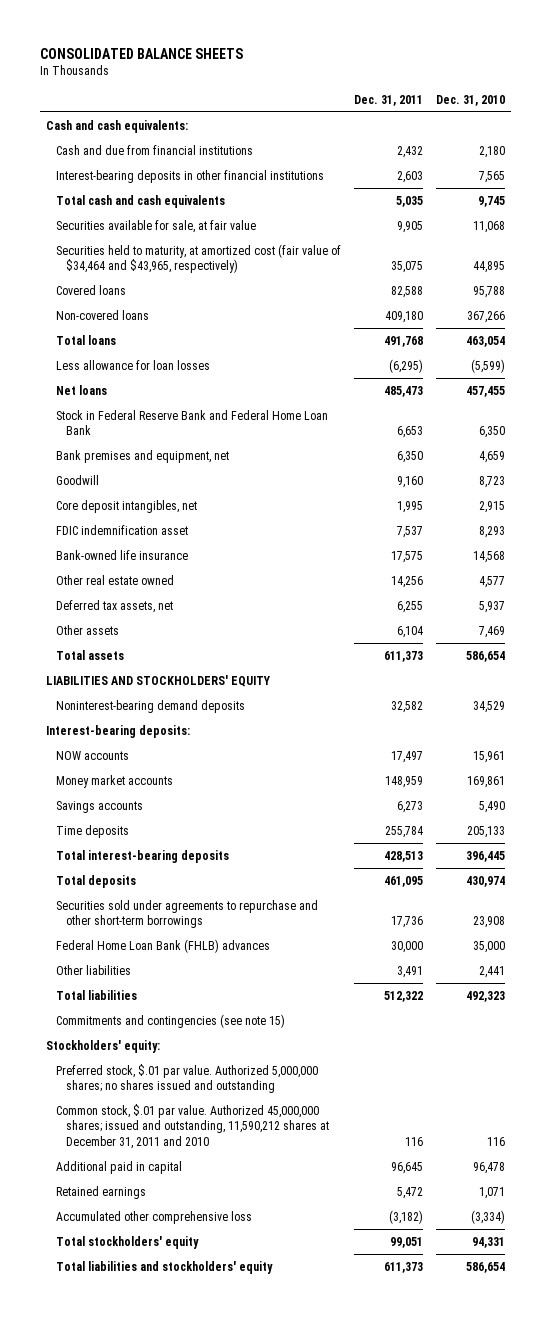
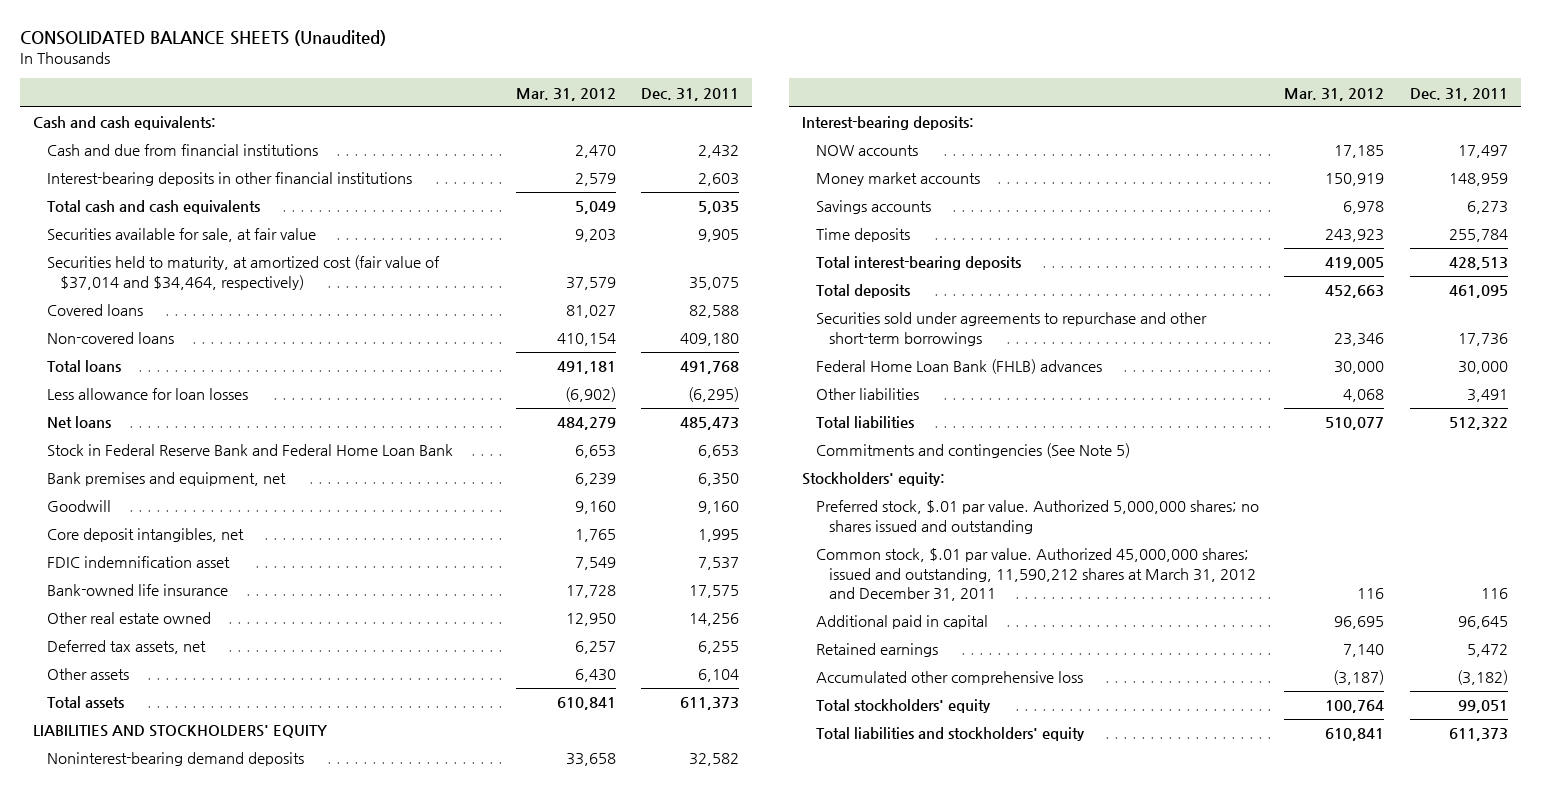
[39,47,243,59] CONSOLIDATED BALANCE SHEETS -> [20,30,387,47] CONSOLIDATED BALANCE SHEETS (Unaudited)
[435,94,505,106] Dec. 31, 2010 -> none
none -> [515,87,616,101] Mar. 31, 2012
[56,243,342,274] Securities held to maturity, at amortized cost (fair value of $34,464 and $43,965, respectively) -> [46,255,440,290] Securities held to maturity, at amortized cost (fair value of $37,014 and $34,464, respectively)
[56,1013,286,1028] Commitments and contingencies (see note 15) -> [815,443,1130,459] Commitments and contingencies (See Note 5)
[56,1103,330,1149] Common stock, $.01 par value. Authorized 45,000,000 shares; issued and outstanding, 11,590,212 shares at December 31, 2011 and 2010 -> [815,548,1257,601] Common stock, $.01 par value. Authorized 45,000,000 shares; issued and outstanding, 11,590,212 shares at March 31, 2012 and December 31, 2011

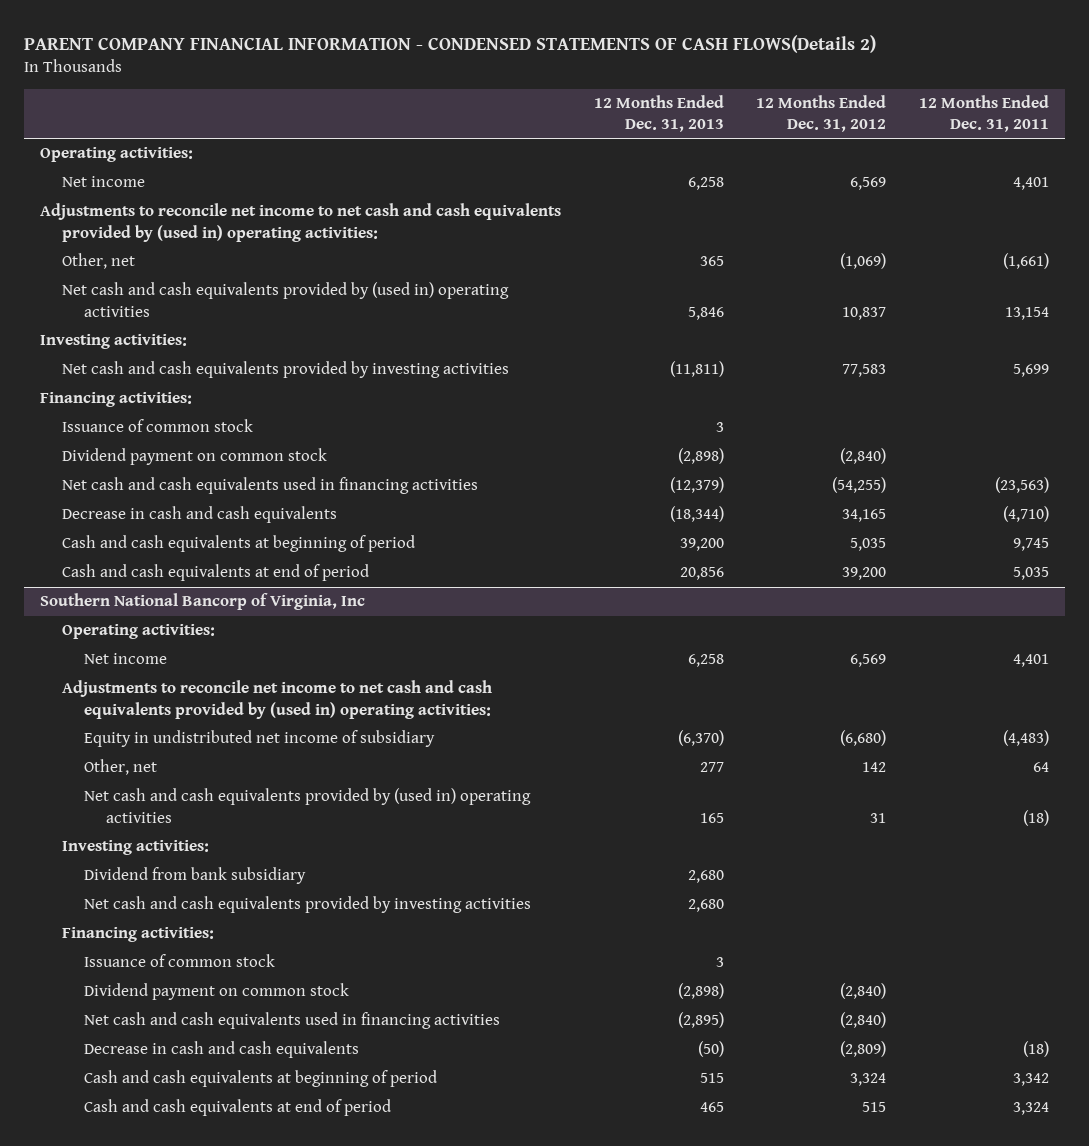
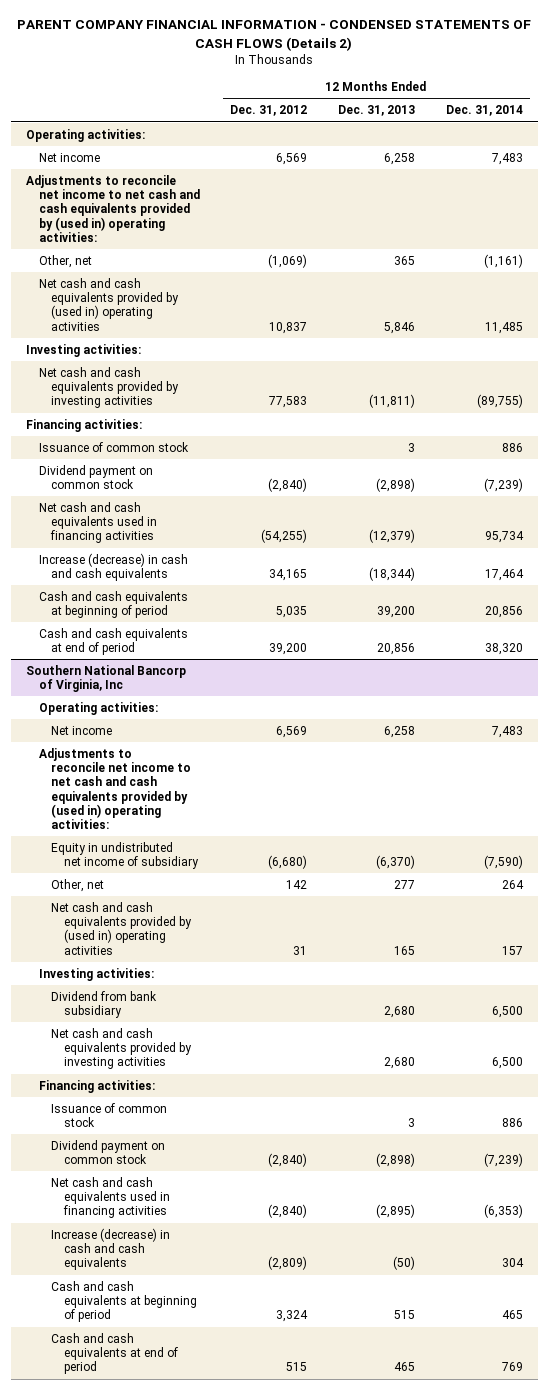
[24,34,877,53] PARENT COMPANY FINANCIAL INFORMATION - CONDENSED STATEMENTS OF CASH FLOWS(Details 2) -> [17,20,532,51] PARENT COMPANY FINANCIAL INFORMATION - CONDENSED STATEMENTS OF CASH FLOWS (Details 2)
[918,94,1049,133] 12 Months Ended Dec. 31, 2011 -> none
none -> [445,105,523,117] Dec. 31, 2014
[62,506,338,524] Decrease in cash and cash equivalents -> [38,552,188,582] Increase (decrease) in cash and cash equivalents
[84,1041,360,1059] Decrease in cash and cash equivalents -> [51,1227,171,1271] Increase (decrease) in cash and cash equivalents

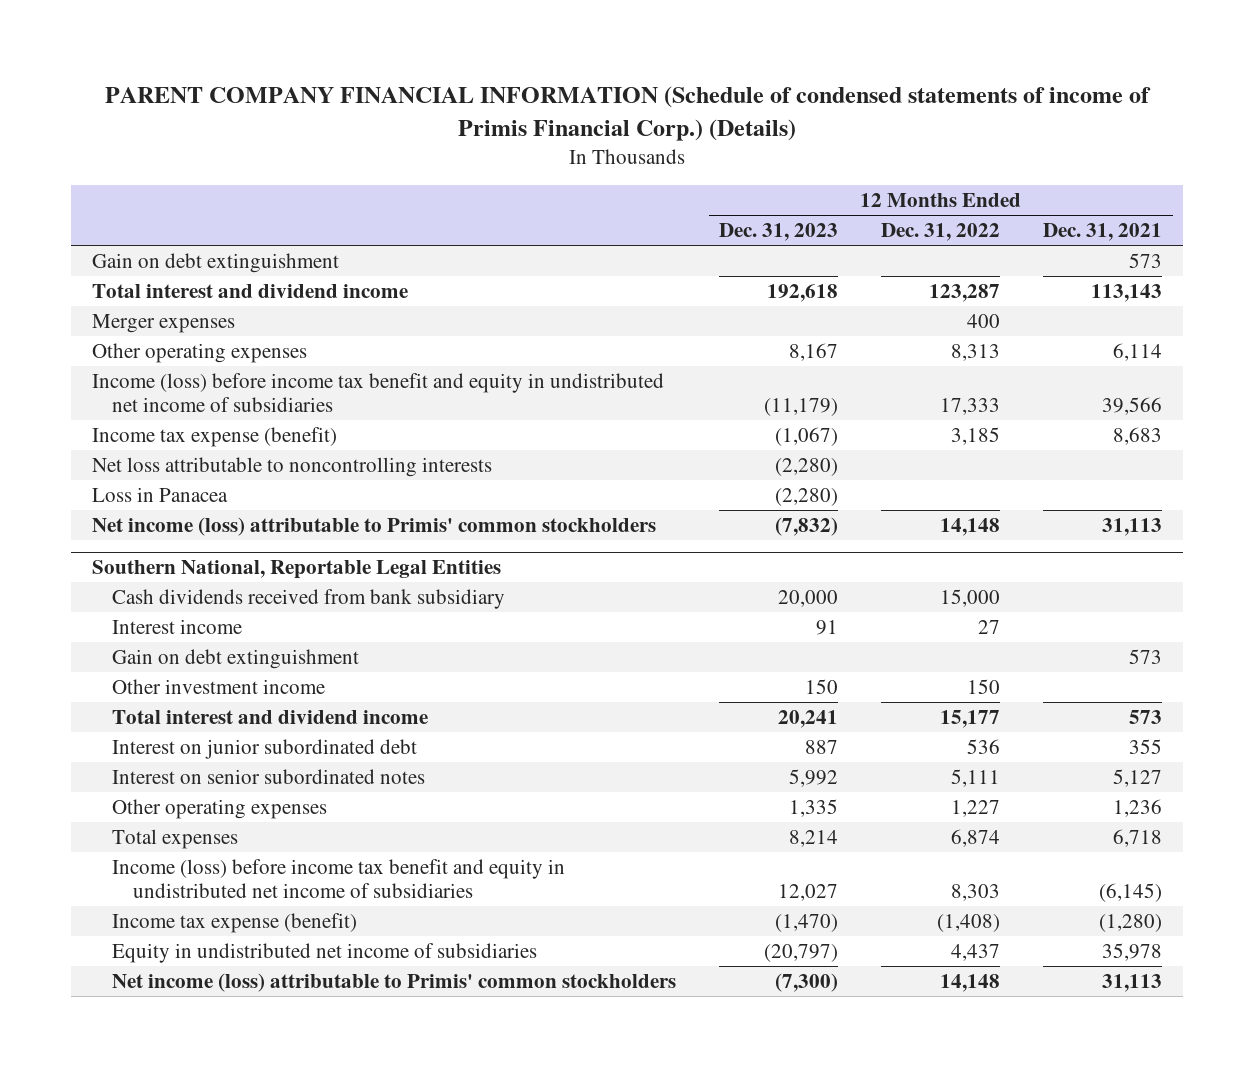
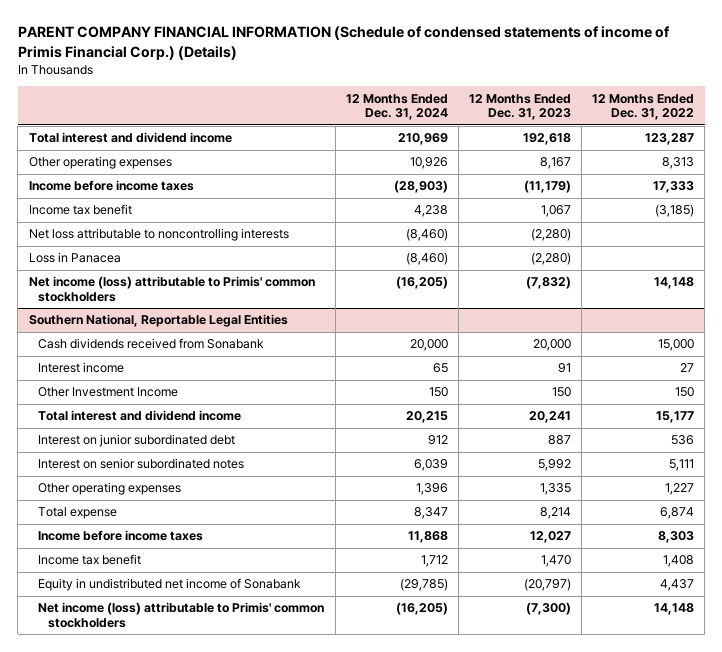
[1043,223,1163,242] Dec. 31, 2021 -> none
none -> [345,93,448,121] 12 Months Ended Dec. 31, 2024
[91,252,339,273] Gain on debt extinguishment -> none
[91,313,235,333] Merger expenses -> none
[91,372,664,413] Income (loss) before income tax benefit and equity in undistributed net income of subsidiaries -> [28,180,194,192] Income before income taxes
[91,426,337,447] Income tax expense (benefit) -> [28,204,132,216] Income tax benefit
[775,426,839,446] (1,067) -> [540,205,571,218] 1,067
[951,426,1001,445] 3,185 -> [654,204,694,218] (3,185)
[112,588,506,609] Cash dividends received from bank subsidiary -> [38,338,265,350] Cash dividends received from Sonabank
[112,648,360,669] Gain on debt extinguishment -> none
[112,678,326,694] Other investment income -> [38,387,179,398] Other Investment Income
[112,828,239,849] Total expenses -> [38,507,118,520] Total expense
[112,858,566,899] Income (loss) before income tax benefit and equity in undistributed net income of subsidiaries -> [38,530,204,542] Income before income taxes
[112,912,358,933] Income tax expense (benefit) -> [38,554,142,566] Income tax benefit
[775,913,839,932] (1,470) -> [540,555,571,568] 1,470
[937,913,1001,932] (1,408) -> [662,555,694,568] 1,408
[112,942,538,963] Equity in undistributed net income of subsidiaries -> [38,578,302,592] Equity in undistributed net income of Sonabank

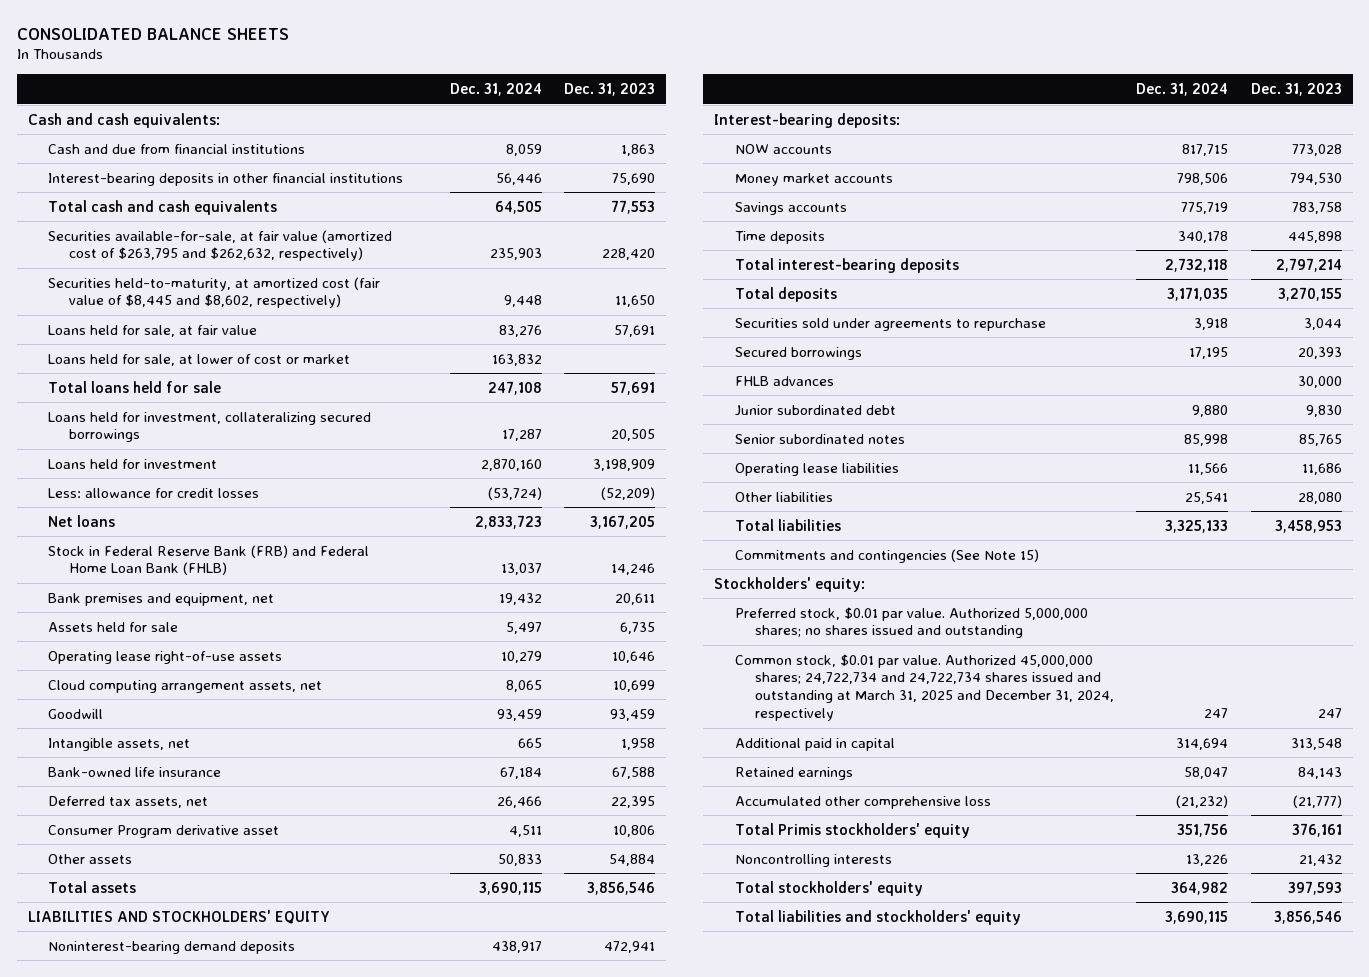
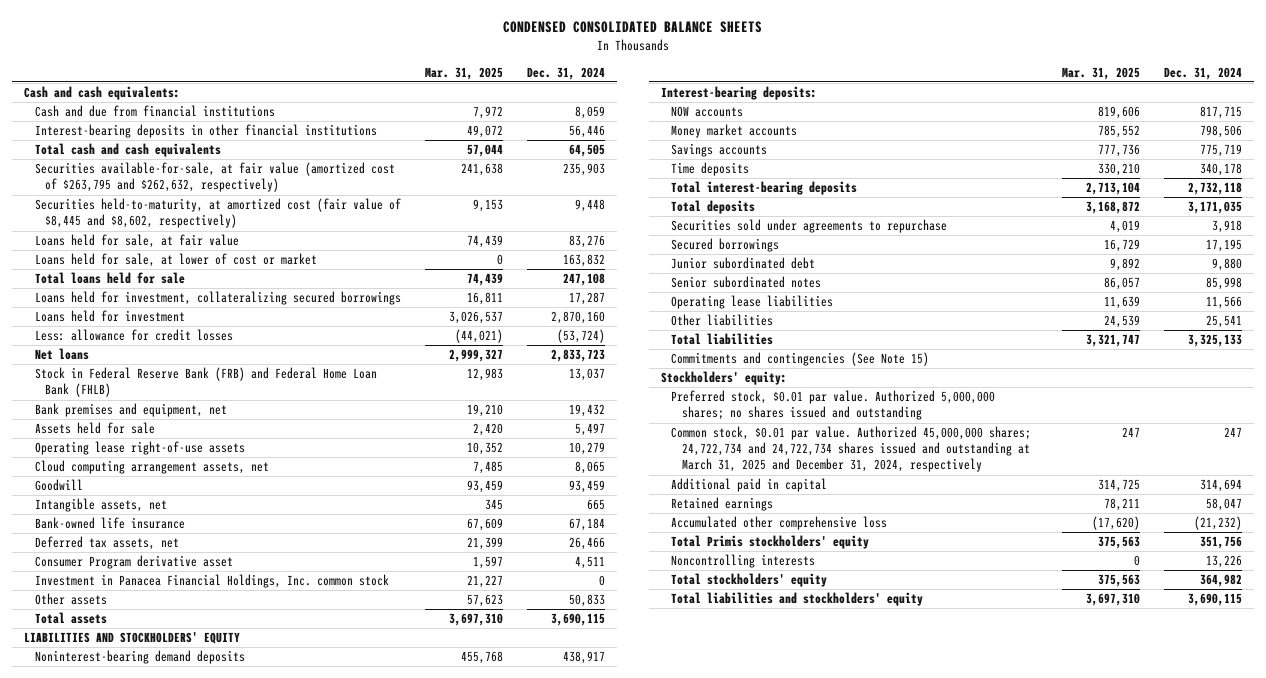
[16,27,289,40] CONSOLIDATED BALANCE SHEETS -> [503,21,763,34] CONDENSED CONSOLIDATED BALANCE SHEETS
[564,82,656,96] Dec. 31, 2023 -> none
none -> [424,66,503,80] Mar. 31, 2025
none -> [34,574,389,589] Investment in Panacea Financial Holdings, Inc. common stock
[734,375,834,386] FHLB advances -> none

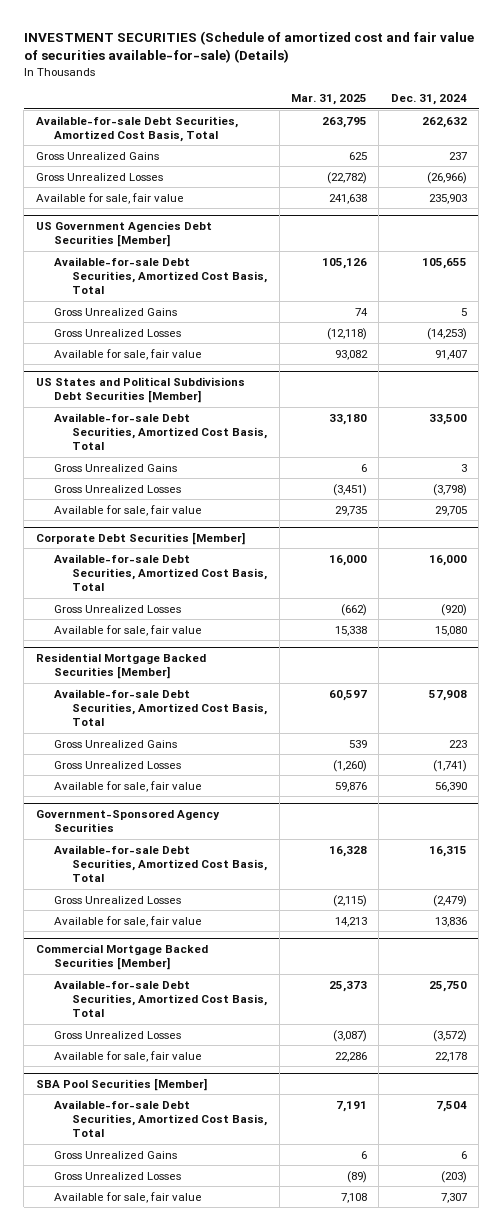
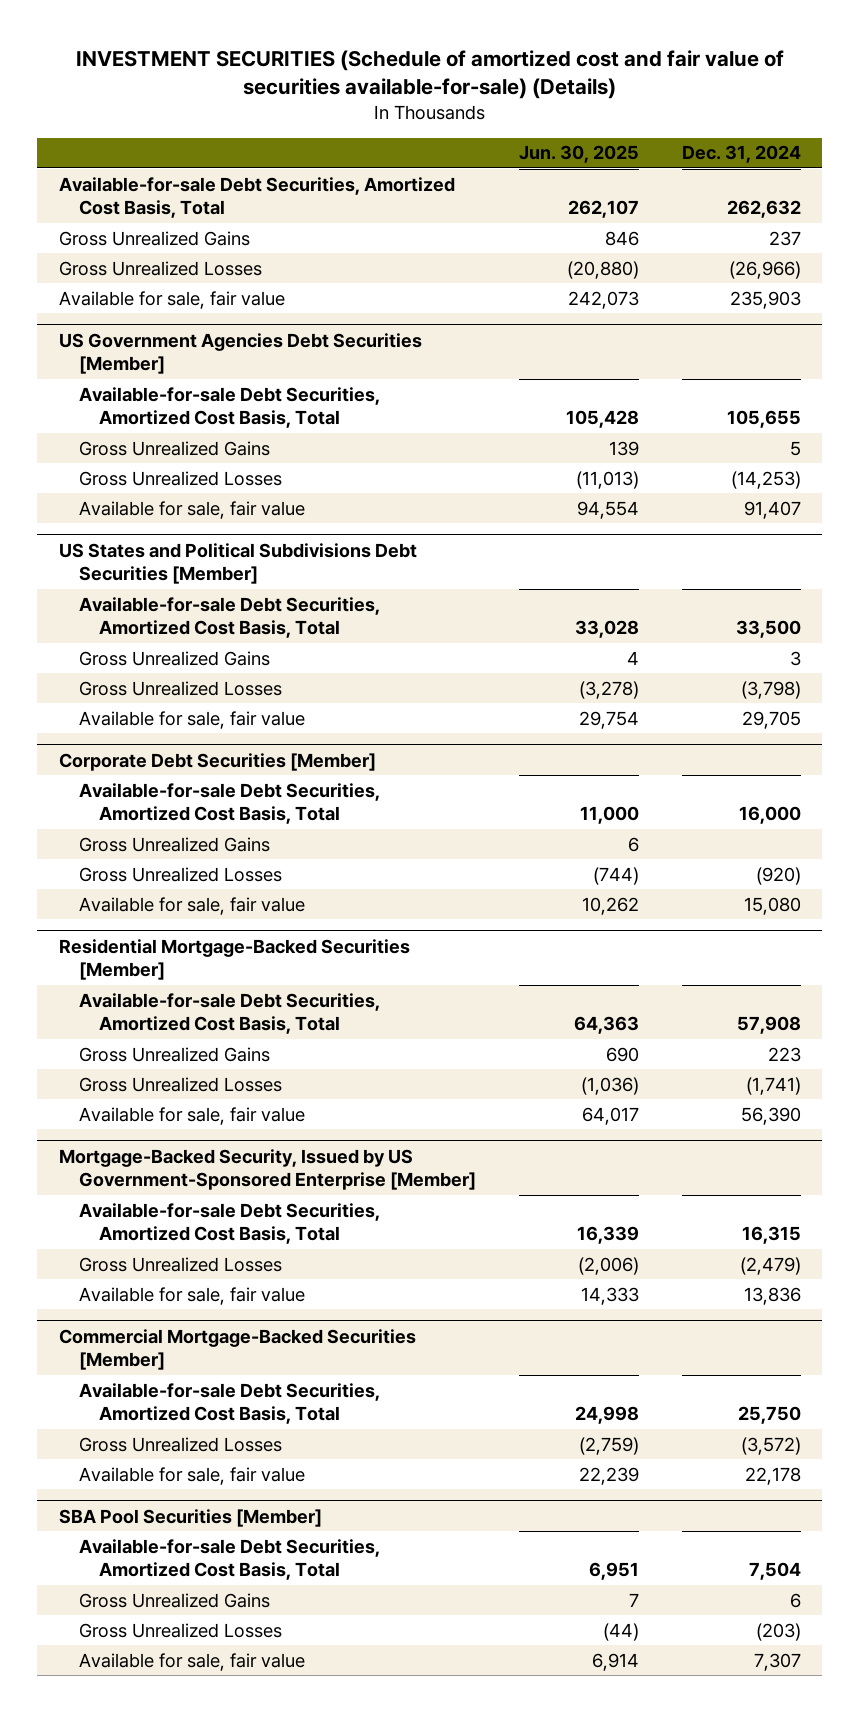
[291,94,368,106] Mar. 31, 2025 -> none
none -> [518,145,639,164] Jun. 30, 2025
none -> [79,836,271,852] Gross Unrealized Gains
[35,652,206,680] Residential Mortgage Backed Securities [Member] -> [58,938,410,981] Residential Mortgage-Backed Securities [Member]
[35,809,220,833] Government-Sponsored Agency Securities -> [58,1148,477,1191] Mortgage-Backed Security, Issued by US Government-Sponsored Enterprise [Member]
[35,943,208,971] Commercial Mortgage Backed Securities [Member] -> [58,1328,416,1371] Commercial Mortgage-Backed Securities [Member]

